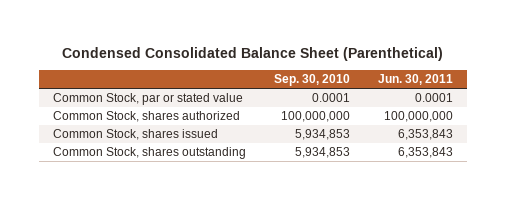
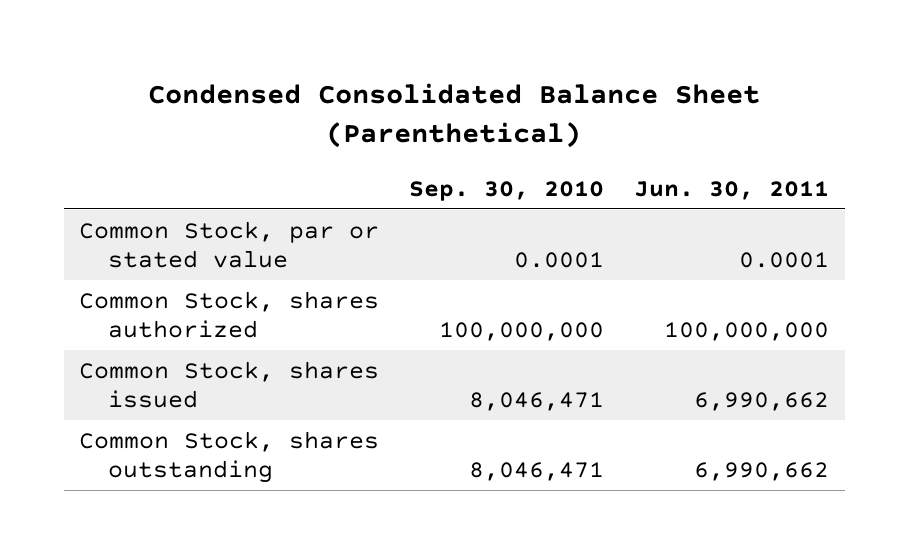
[295,129,351,141] 5,934,853 -> [469,392,605,412] 8,046,471
[398,129,454,141] 6,353,843 -> [694,392,830,412] 6,990,662
[295,147,351,159] 5,934,853 -> [469,462,605,482] 8,046,471
[398,147,454,159] 6,353,843 -> [694,462,830,482] 6,990,662

